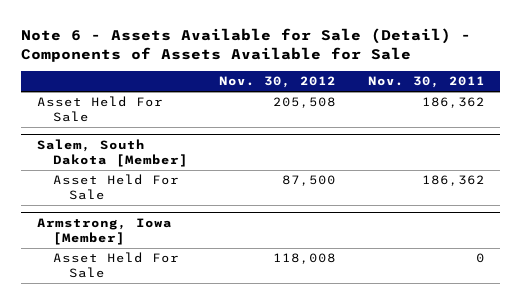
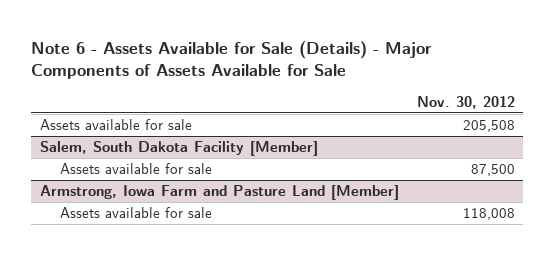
[21,28,472,62] Note 6 - Assets Available for Sale (Detail) - Components of Assets Available for Sale -> [31,40,433,80] Note 6 - Assets Available for Sale (Details) - Major Components of Assets Available for Sale
[367,76,485,89] Nov. 30, 2011 -> none
[37,217,173,245] Armstrong, Iowa [Member] -> none
[37,96,164,123] Asset Held For Sale -> [40,119,193,131] Assets available for sale
[37,138,189,167] Salem, South Dakota [Member] -> [40,141,319,157] Salem, South Dakota Facility [Member]
[53,174,180,201] Asset Held For Sale -> [60,163,213,175] Assets available for sale
none -> [40,185,400,201] Armstrong, Iowa Farm and Pasture Land [Member]
[53,252,180,279] Asset Held For Sale -> [60,207,213,219] Assets available for sale

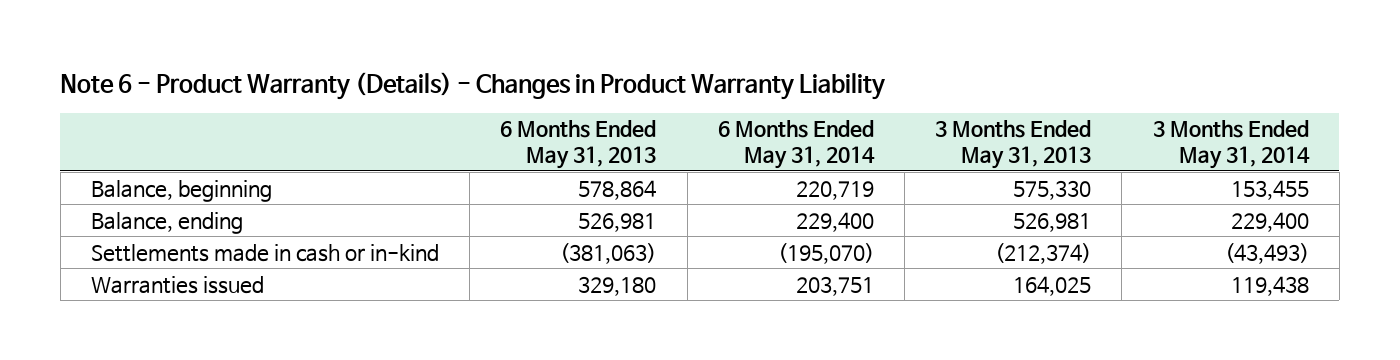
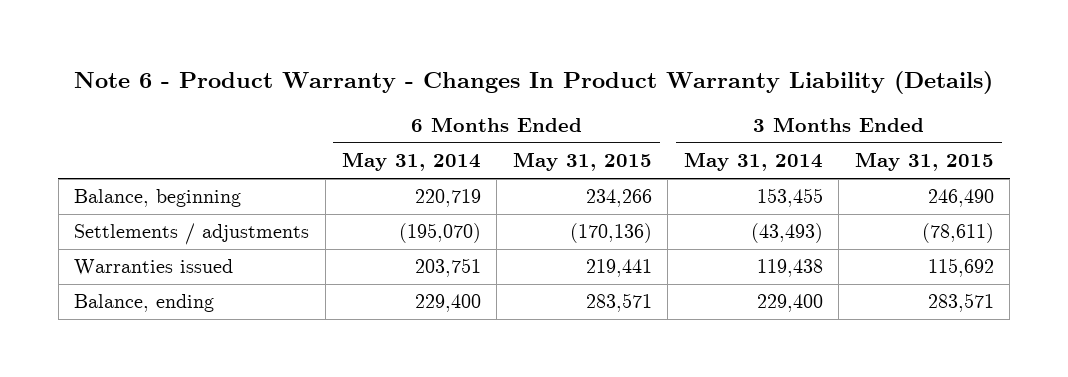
[60,72,886,101] Note 6 - Product Warranty (Details) - Changes in Product Warranty Liability -> [74,71,994,95] Note 6 - Product Warranty - Changes In Product Warranty Liability (Details)
[500,120,657,169] 6 Months Ended May 31, 2013 -> none
[935,120,1092,169] 3 Months Ended May 31, 2013 -> none
none -> [512,152,652,172] May 31, 2015
none -> [854,152,994,172] May 31, 2015
[91,243,440,262] Settlements made in cash or in-kind -> [74,223,310,246] Settlements / adjustments
[91,211,244,234] Balance, ending -> [74,294,215,313] Balance, ending

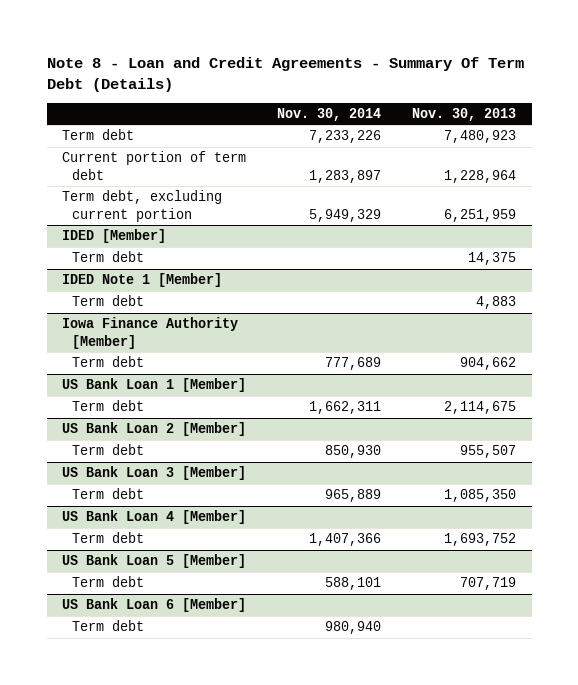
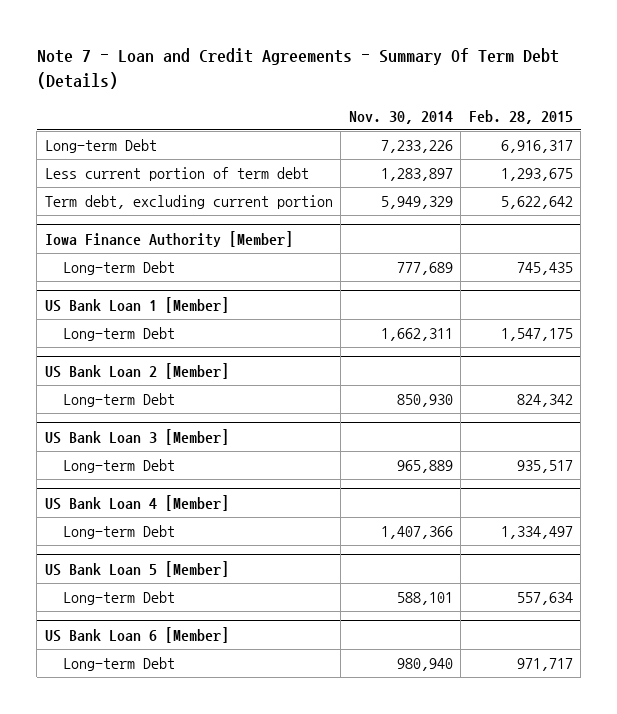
[46,56,524,93] Note 8 - Loan and Credit Agreements - Summary Of Term Debt (Details) -> [36,48,559,89] Note 7 - Loan and Credit Agreements - Summary Of Term Debt (Details)
[412,108,517,122] Nov. 30, 2013 -> none
none -> [468,109,573,124] Feb. 28, 2015
[62,129,135,141] Term debt -> [44,139,157,154] Long-term Debt
[62,151,247,180] Current portion of term debt -> [44,167,309,182] Less current portion of term debt
[62,229,167,244] IDED [Member] -> none
[72,251,145,263] Term debt -> none
[62,273,223,288] IDED Note 1 [Member] -> none
[72,295,145,307] Term debt -> none
[72,356,145,368] Term debt -> [62,261,175,276] Long-term Debt
[72,400,145,412] Term debt -> [62,327,175,342] Long-term Debt
[72,444,145,456] Term debt -> [62,393,175,408] Long-term Debt
[72,488,145,500] Term debt -> [62,459,175,474] Long-term Debt
[72,532,145,544] Term debt -> [62,525,175,540] Long-term Debt
[72,576,145,588] Term debt -> [62,591,175,606] Long-term Debt
[72,620,145,632] Term debt -> [62,657,175,672] Long-term Debt

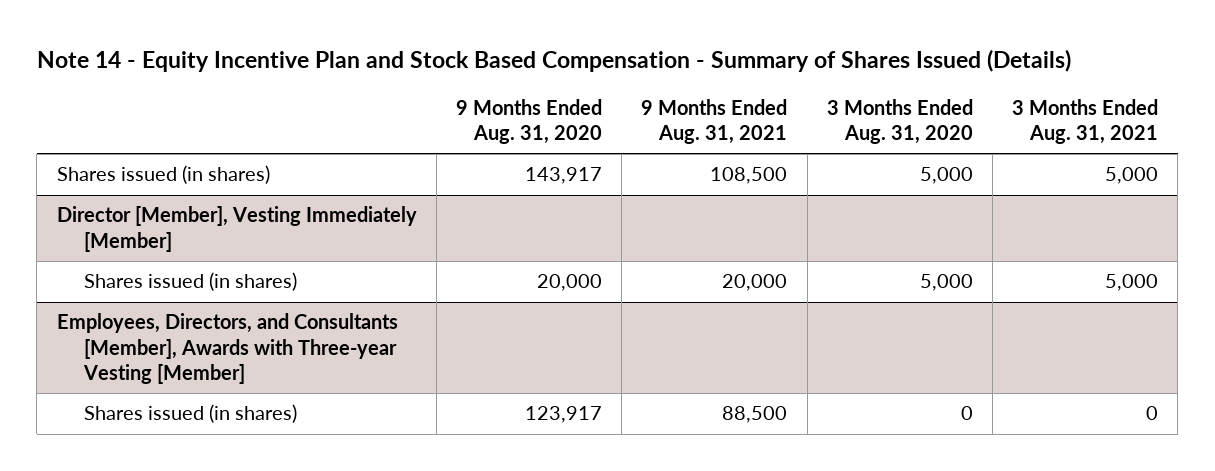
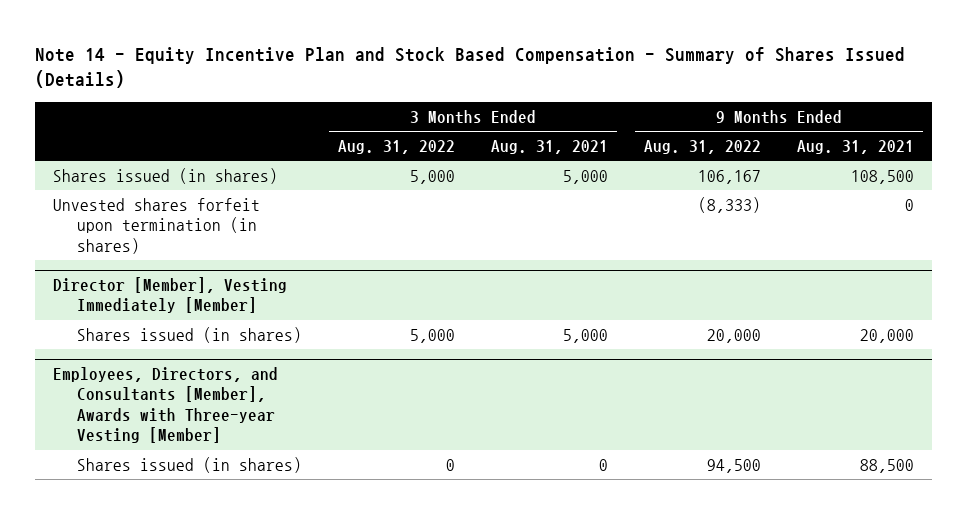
[455,98,602,145] 9 Months Ended Aug. 31, 2020 -> none
[826,98,973,145] 3 Months Ended Aug. 31, 2020 -> none
none -> [338,139,456,154] Aug. 31, 2022
none -> [644,139,762,154] Aug. 31, 2022
none -> [52,197,260,254] Unvested shares forfeit upon termination (in shares)

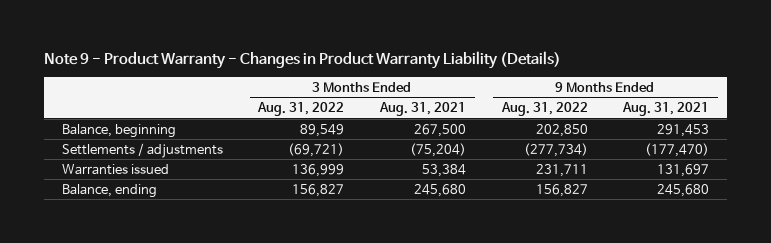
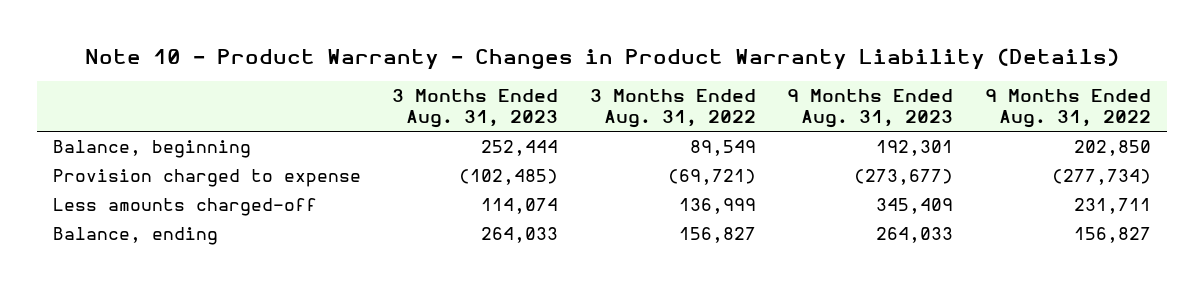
[44,51,562,70] Note 9 - Product Warranty - Changes in Product Warranty Liability (Details) -> [84,47,1119,70] Note 10 - Product Warranty - Changes in Product Warranty Liability (Details)
[379,102,467,117] Aug. 31, 2021 -> none
[622,102,710,117] Aug. 31, 2021 -> none
none -> [392,89,559,129] 3 Months Ended Aug. 31, 2023
none -> [787,89,954,129] 9 Months Ended Aug. 31, 2023
[61,142,223,158] Settlements / adjustments -> [52,169,361,188] Provision charged to expense
[61,163,169,175] Warranties issued -> [52,198,317,217] Less amounts charged-off

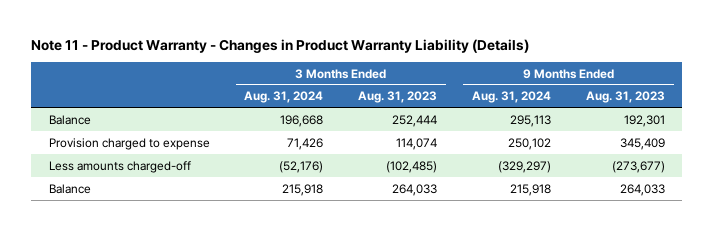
[84,47,1119,70] Note 10 - Product Warranty - Changes in Product Warranty Liability (Details) -> [31,39,530,54] Note 11 - Product Warranty - Changes in Product Warranty Liability (Details)
[589,89,756,129] 3 Months Ended Aug. 31, 2022 -> none
[984,89,1151,129] 9 Months Ended Aug. 31, 2022 -> none
none -> [244,91,324,104] Aug. 31, 2024
none -> [472,91,552,104] Aug. 31, 2024
[52,140,251,159] Balance, beginning -> [48,114,91,125] Balance
[459,169,559,186] (102,485) -> [396,137,438,150] 114,074
[854,169,954,186] (273,677) -> [620,137,666,150] 345,409
[481,198,559,215] 114,074 -> [386,160,438,173] (102,485)
[876,198,954,215] 345,409 -> [612,160,666,173] (273,677)
[52,227,218,246] Balance, ending -> [48,183,91,194] Balance

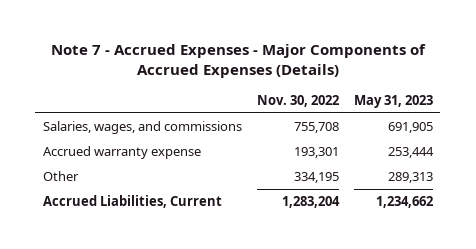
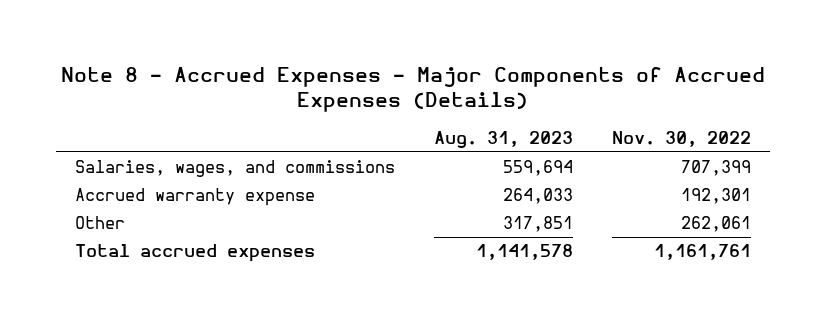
[50,44,426,79] Note 7 - Accrued Expenses - Major Components of Accrued Expenses (Details) -> [60,66,765,113] Note 8 - Accrued Expenses - Major Components of Accrued Expenses (Details)
[353,95,433,109] May 31, 2023 -> none
none -> [433,131,573,149] Aug. 31, 2023
[293,121,339,133] 755,708 -> [680,160,751,177] 707,399
[293,146,339,158] 193,301 -> [680,188,751,205] 192,301
[293,171,339,183] 334,195 -> [680,216,751,233] 262,061
[42,194,222,208] Accrued Liabilities, Current -> [75,244,316,263] Total accrued expenses
[281,195,340,208] 1,283,204 -> [653,244,751,261] 1,161,761

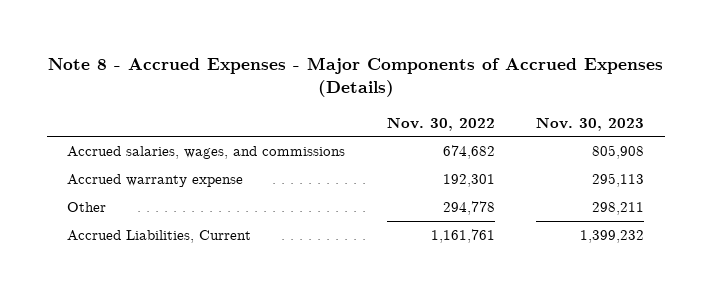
[433,131,573,149] Aug. 31, 2023 -> none
none -> [536,116,645,131] Nov. 30, 2023
[75,160,396,178] Salaries, wages, and commissions -> [67,146,346,160] Accrued salaries, wages, and commissions
[680,160,751,177] 707,399 -> [442,145,495,160] 674,682
[680,216,751,233] 262,061 -> [442,201,495,216] 294,778
[75,244,316,263] Total accrued expenses -> [67,230,252,244] Accrued Liabilities, Current

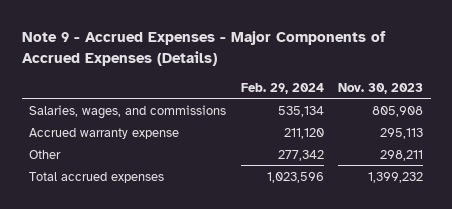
[47,57,663,98] Note 8 - Accrued Expenses - Major Components of Accrued Expenses (Details) -> [21,31,386,66] Note 9 - Accrued Expenses - Major Components of Accrued Expenses (Details)
[386,116,495,131] Nov. 30, 2022 -> none
none -> [240,82,324,94] Feb. 29, 2024
[67,146,346,160] Accrued salaries, wages, and commissions -> [29,104,227,119] Salaries, wages, and commissions
[67,230,252,244] Accrued Liabilities, Current -> [29,171,165,183] Total accrued expenses

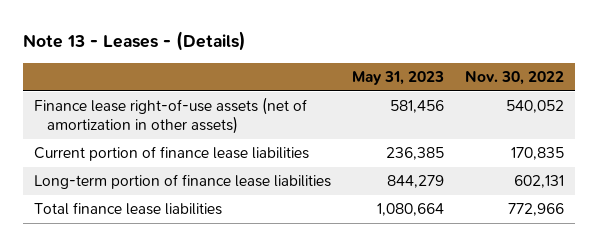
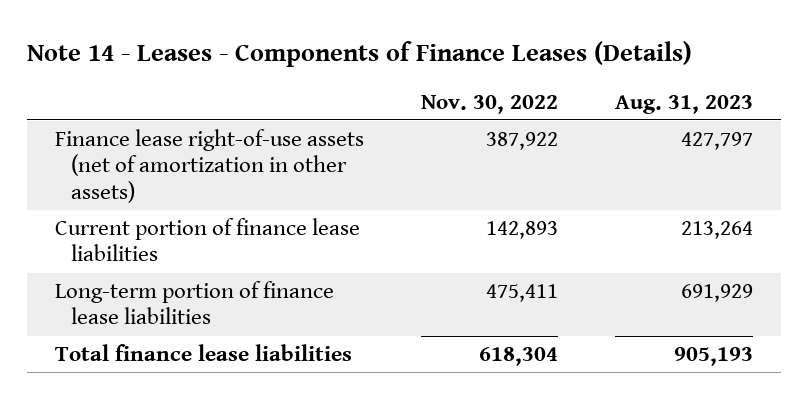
[23,31,247,52] Note 13 - Leases - (Details) -> [26,41,692,68] Note 14 - Leases - Components of Finance Leases (Details)
[351,71,444,86] May 31, 2023 -> none
none -> [614,94,753,114] Aug. 31, 2023
[506,100,565,114] 540,052 -> [485,132,558,151] 387,922
[511,147,565,161] 170,835 -> [485,221,558,240] 142,893
[514,175,565,189] 602,131 -> [485,284,558,303] 475,411
[508,203,565,217] 772,966 -> [478,347,558,367] 618,304

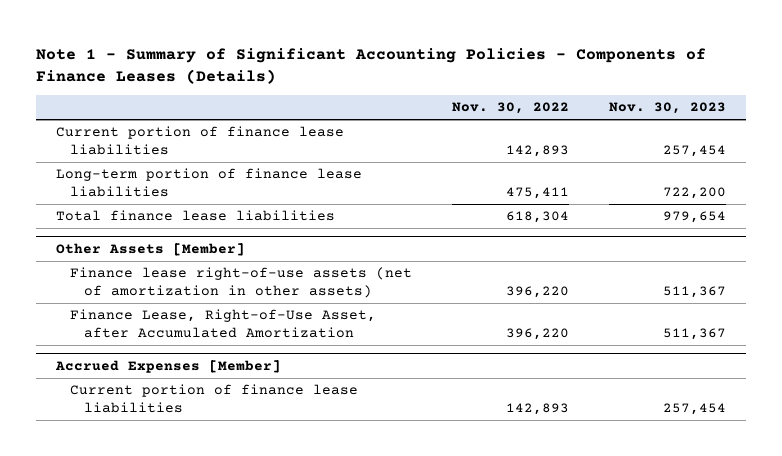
[26,41,692,68] Note 14 - Leases - Components of Finance Leases (Details) -> [36,47,707,84] Note 1 - Summary of Significant Accounting Policies - Components of Finance Leases (Details)
[614,94,753,114] Aug. 31, 2023 -> none
none -> [608,102,726,115] Nov. 30, 2023
[55,129,365,203] Finance lease right-of-use assets (net of amortization in other assets) -> none
none -> [56,243,246,257] Other Assets [Member]
none -> [69,267,412,298] Finance lease right-of-use assets (net of amortization in other assets)
none -> [69,309,376,338] Finance Lease, Right-of-Use Asset, after Accumulated Amortization
none -> [55,360,282,374] Accrued Expenses [Member]
none -> [69,384,358,413] Current portion of finance lease liabilities

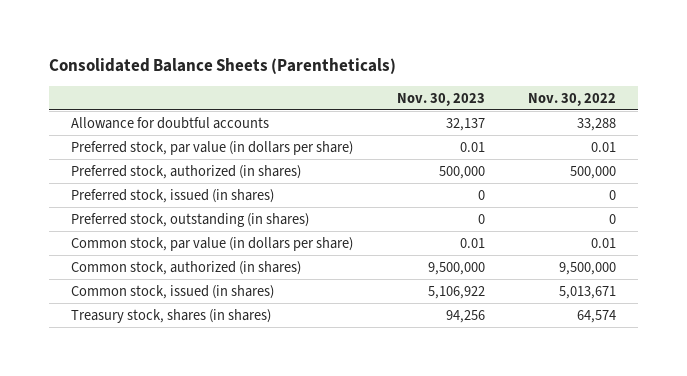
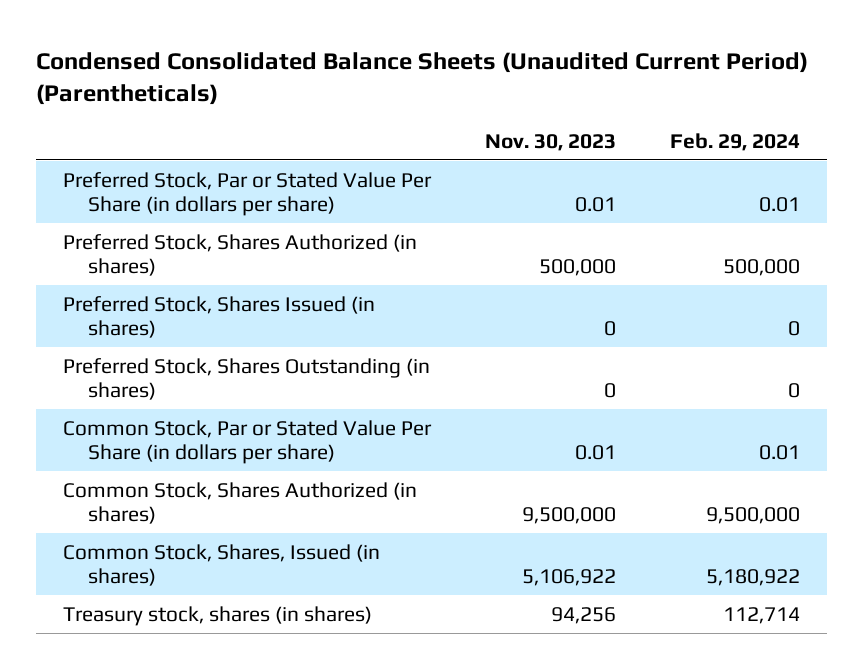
[48,58,396,75] Consolidated Balance Sheets (Parentheticals) -> [36,51,809,106] Condensed Consolidated Balance Sheets (Unaudited Current Period) (Parentheticals)
[528,92,617,106] Nov. 30, 2022 -> none
none -> [670,132,801,151] Feb. 29, 2024
[70,116,269,129] Allowance for doubtful accounts -> none
[70,140,353,155] Preferred stock, par value (in dollars per share) -> [63,171,433,216] Preferred Stock, Par or Stated Value Per Share (in dollars per share)
[70,164,301,179] Preferred stock, authorized (in shares) -> [63,233,418,276] Preferred Stock, Shares Authorized (in shares)
[70,188,274,203] Preferred stock, issued (in shares) -> [63,295,376,338] Preferred Stock, Shares Issued (in shares)
[70,212,309,227] Preferred stock, outstanding (in shares) -> [63,357,431,400] Preferred Stock, Shares Outstanding (in shares)
[70,236,353,251] Common stock, par value (in dollars per share) -> [63,419,433,464] Common Stock, Par or Stated Value Per Share (in dollars per share)
[70,260,301,275] Common stock, authorized (in shares) -> [63,481,418,524] Common Stock, Shares Authorized (in shares)
[70,284,274,299] Common stock, issued (in shares) -> [63,543,381,586] Common Stock, Shares, Issued (in shares)

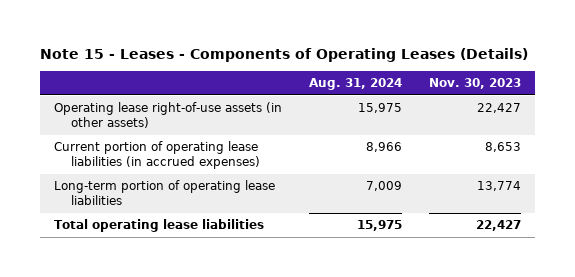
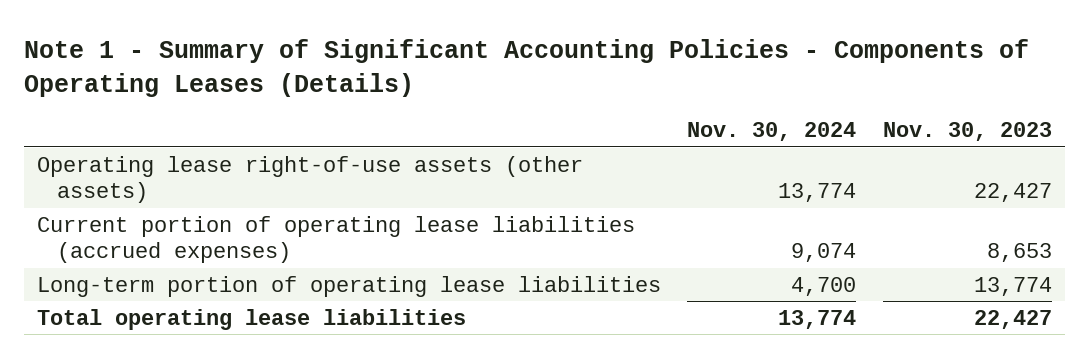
[39,47,528,62] Note 15 - Leases - Components of Operating Leases (Details) -> [23,38,1029,97] Note 1 - Summary of Significant Accounting Policies - Components of Operating Leases (Details)
[308,78,402,91] Aug. 31, 2024 -> none
none -> [687,122,857,142] Nov. 30, 2024
[53,102,282,129] Operating lease right-of-use assets (in other assets) -> [36,155,583,204] Operating lease right-of-use assets (other assets)
[53,141,260,170] Current portion of operating lease liabilities (in accrued expenses) -> [36,215,635,264] Current portion of operating lease liabilities (accrued expenses)

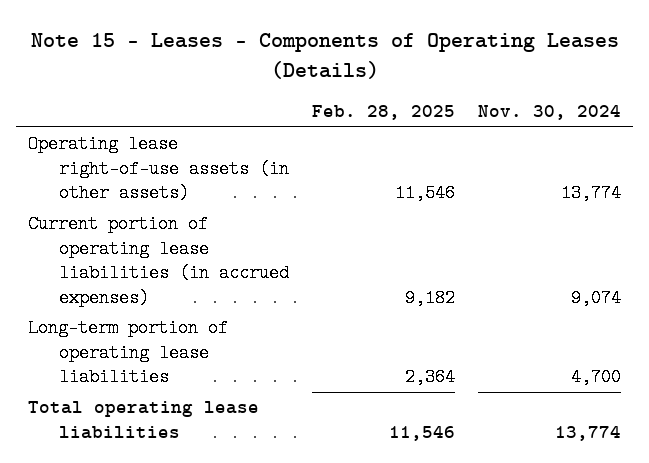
[23,38,1029,97] Note 1 - Summary of Significant Accounting Policies - Components of Operating Leases (Details) -> [30,32,619,79] Note 15 - Leases - Components of Operating Leases (Details)
[882,122,1052,142] Nov. 30, 2023 -> none
none -> [311,105,455,121] Feb. 28, 2025
[36,155,583,204] Operating lease right-of-use assets (other assets) -> [27,135,289,203] Operating lease right-of-use assets (in other assets)
[36,215,635,264] Current portion of operating lease liabilities (accrued expenses) -> [27,215,289,307] Current portion of operating lease liabilities (in accrued expenses)

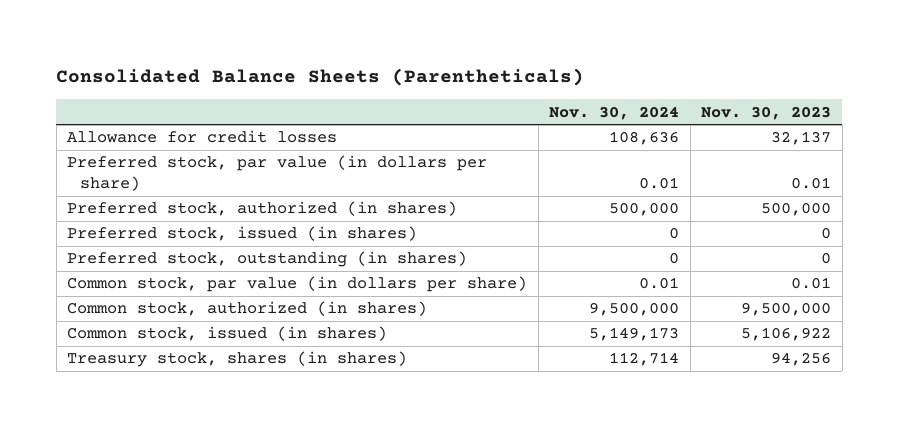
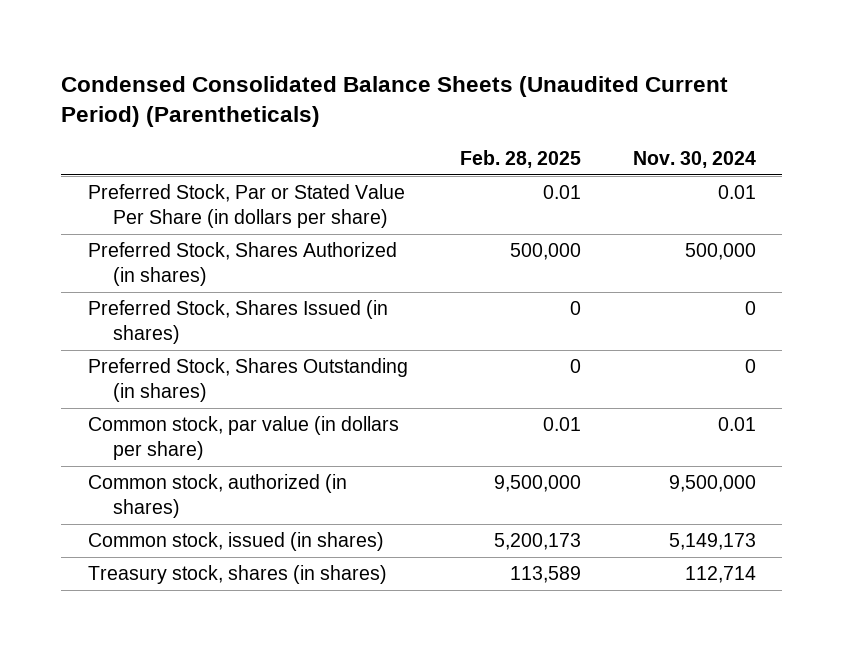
[56,68,585,87] Consolidated Balance Sheets (Parentheticals) -> [61,75,729,128] Condensed Consolidated Balance Sheets (Unaudited Current Period) (Parentheticals)
[701,105,832,120] Nov. 30, 2023 -> none
none -> [459,149,581,168] Feb. 28, 2025
[67,130,338,144] Allowance for credit losses -> none
[67,155,488,192] Preferred stock, par value (in dollars per share) -> [87,184,405,228] Preferred Stock, Par or Stated Value Per Share (in dollars per share)
[67,201,458,217] Preferred stock, authorized (in shares) -> [87,242,397,286] Preferred Stock, Shares Authorized (in shares)
[67,226,418,242] Preferred stock, issued (in shares) -> [87,300,388,344] Preferred Stock, Shares Issued (in shares)
[67,251,468,268] Preferred stock, outstanding (in shares) -> [87,358,408,402] Preferred Stock, Shares Outstanding (in shares)

